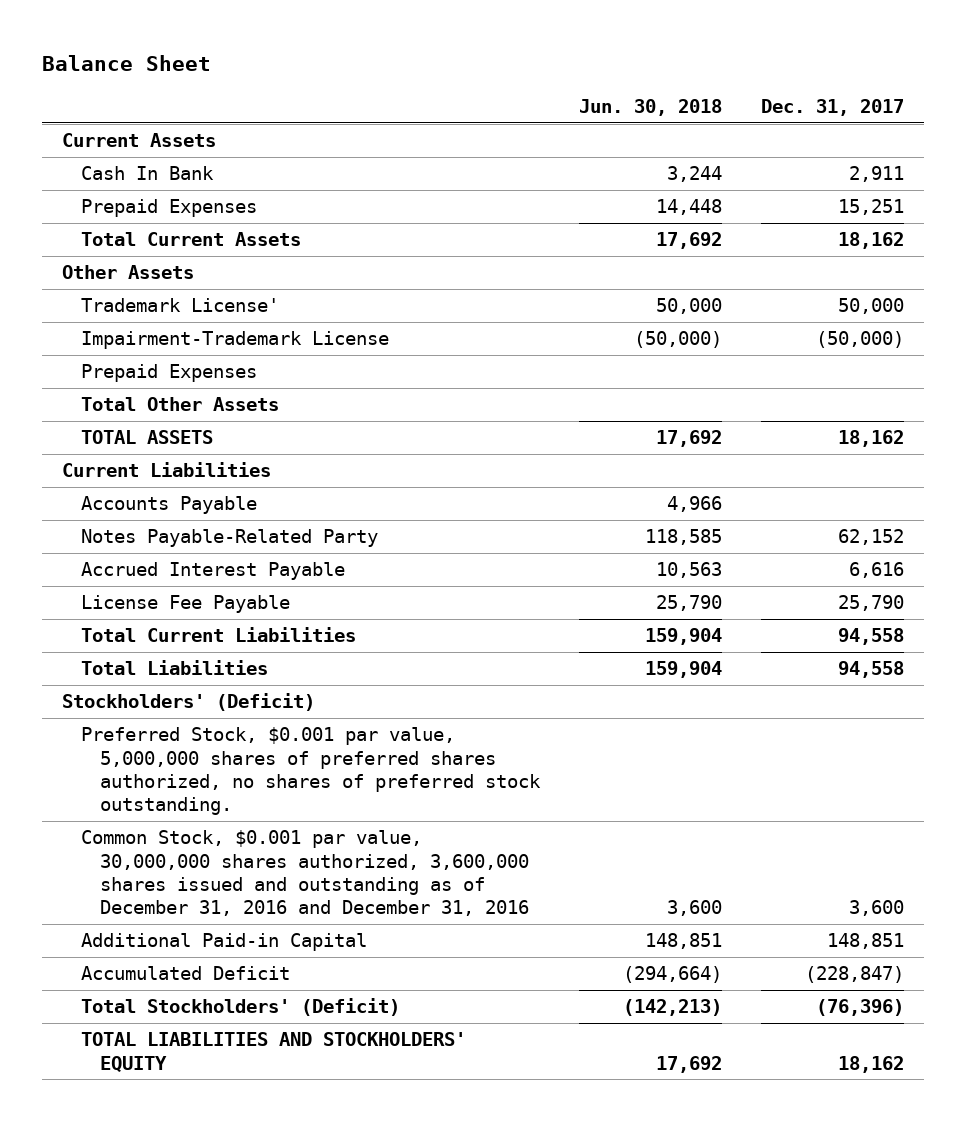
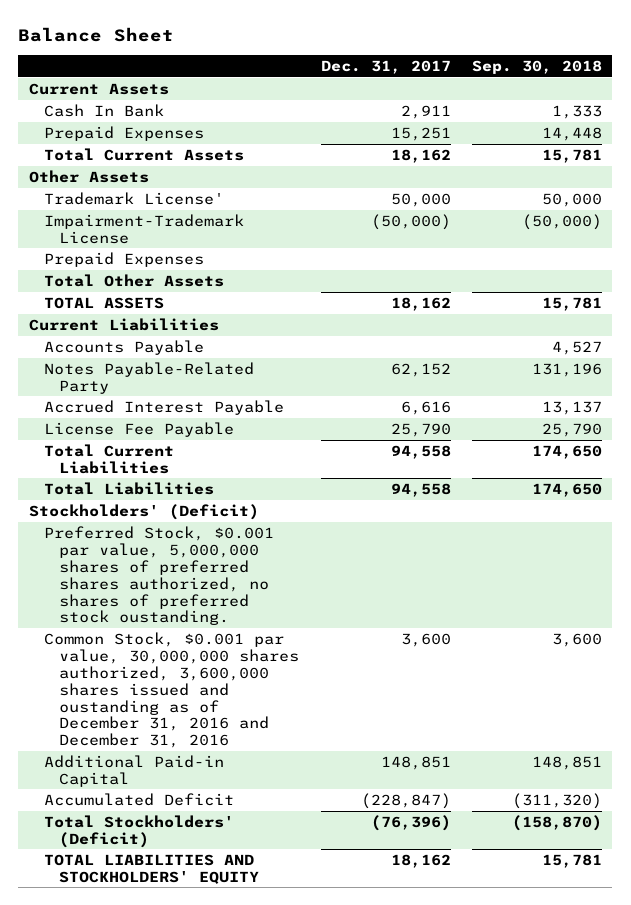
[579,98,723,116] Jun. 30, 2018 -> none
none -> [471,60,602,75] Sep. 30, 2018
[81,727,542,816] Preferred Stock, $0.001 par value, 5,000,000 shares of preferred shares authorized, no shares of preferred stock outstanding. -> [44,525,275,626] Preferred Stock, $0.001 par value, 5,000,000 shares of preferred shares authorized, no shares of preferred stock oustanding.
[81,830,530,917] Common Stock, $0.001 par value, 30,000,000 shares authorized, 3,600,000 shares issued and outstanding as of December 31, 2016 and December 31, 2016 -> [44,631,300,749] Common Stock, $0.001 par value, 30,000,000 shares authorized, 3,600,000 shares issued and oustanding as of December 31, 2016 and December 31, 2016

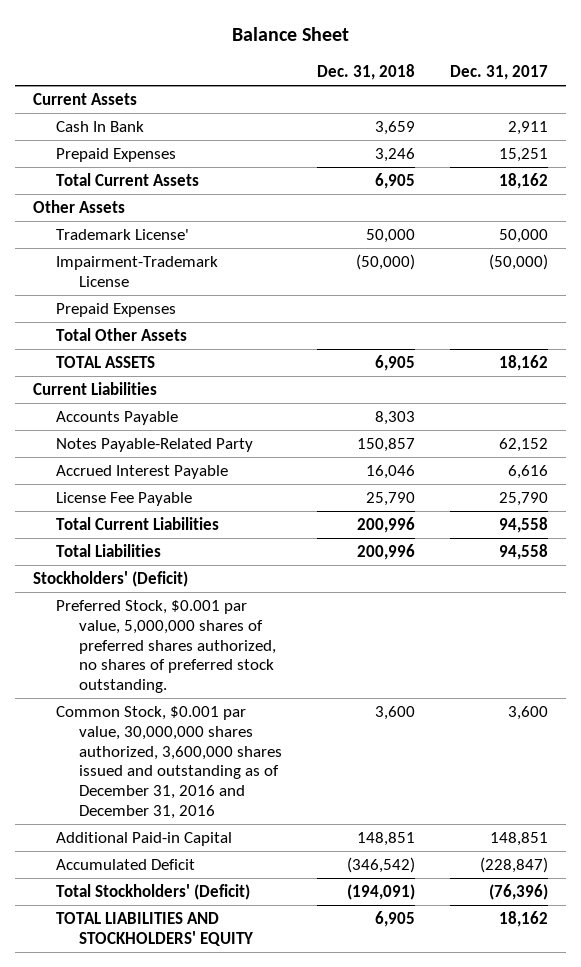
[471,60,602,75] Sep. 30, 2018 -> none
none -> [317,64,416,81] Dec. 31, 2018
[44,525,275,626] Preferred Stock, $0.001 par value, 5,000,000 shares of preferred shares authorized, no shares of preferred stock oustanding. -> [55,600,276,693] Preferred Stock, $0.001 par value, 5,000,000 shares of preferred shares authorized, no shares of preferred stock outstanding.
[44,631,300,749] Common Stock, $0.001 par value, 30,000,000 shares authorized, 3,600,000 shares issued and oustanding as of December 31, 2016 and December 31, 2016 -> [55,706,282,819] Common Stock, $0.001 par value, 30,000,000 shares authorized, 3,600,000 shares issued and outstanding as of December 31, 2016 and December 31, 2016

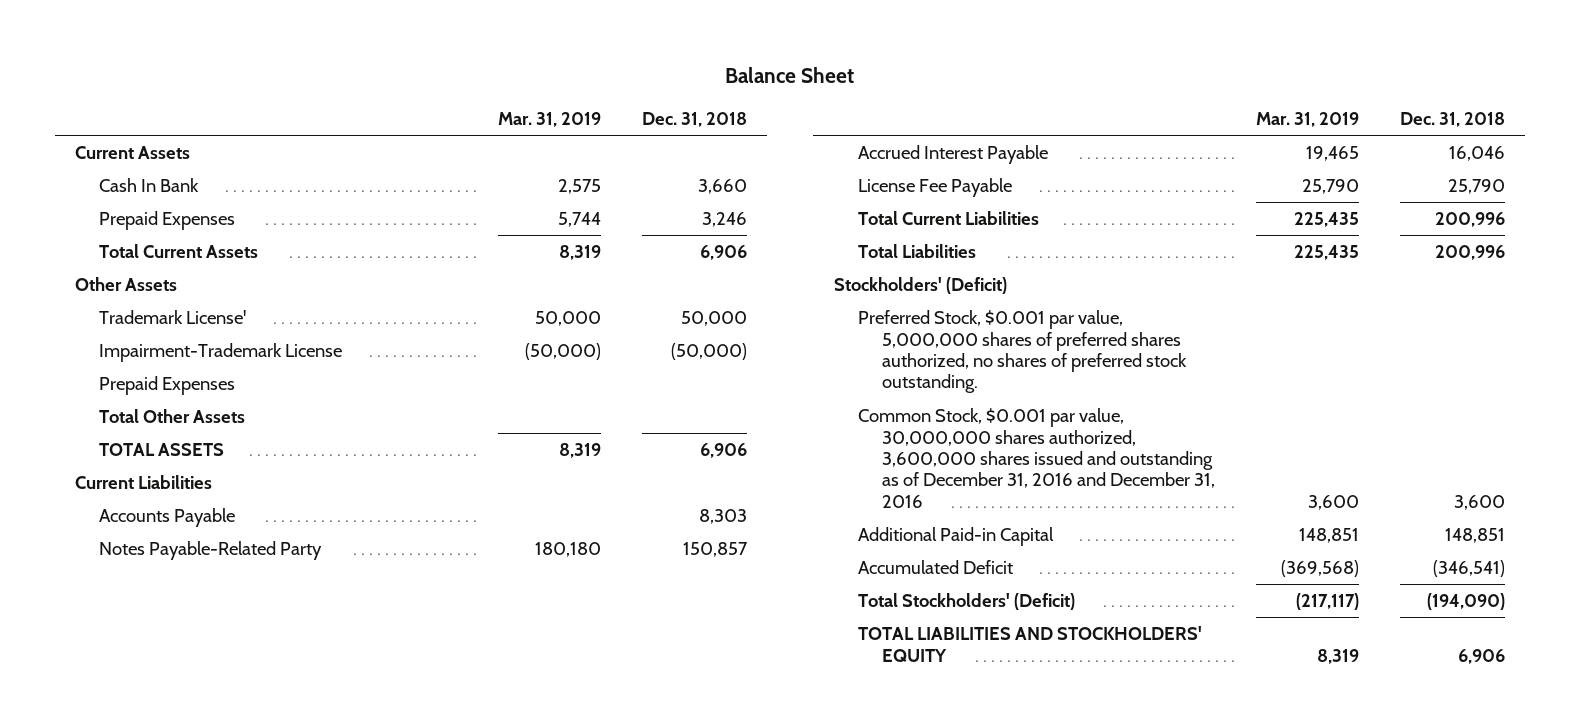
[450,65,549,81] Dec. 31, 2017 -> none
none -> [497,112,601,128] Mar. 31, 2019
[375,121,416,136] 3,659 -> [697,179,747,195] 3,660
[375,173,416,190] 6,905 -> [699,245,747,261] 6,906
[375,355,416,372] 6,905 -> [699,443,747,459] 6,906
[347,857,416,874] (346,542) -> [1432,560,1505,578] (346,541)
[347,884,416,901] (194,091) -> [1426,593,1505,611] (194,090)
[375,911,416,928] 6,905 -> [1457,648,1505,664] 6,906

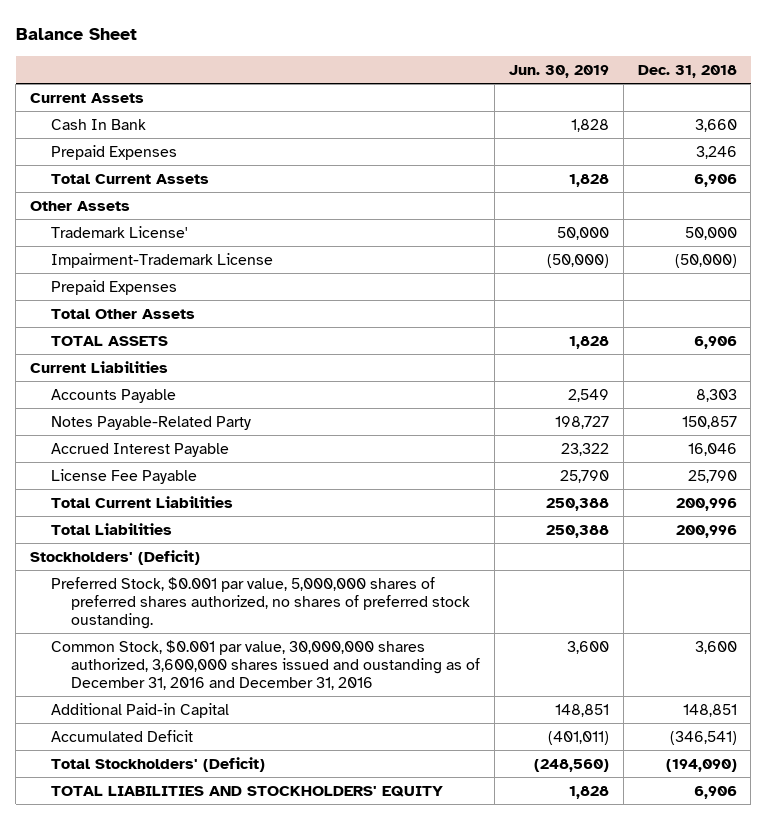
[497,112,601,128] Mar. 31, 2019 -> none
none -> [508,65,609,79] Jun. 30, 2019
[857,310,1187,394] Preferred Stock, $0.001 par value, 5,000,000 shares of preferred shares authorized, no shares of preferred stock outstanding. -> [50,576,470,630] Preferred Stock, $0.001 par value, 5,000,000 shares of preferred shares authorized, no shares of preferred stock oustanding.
[857,408,1215,508] Common Stock, $0.001 par value, 30,000,000 shares authorized, 3,600,000 shares issued and outstanding as of December 31, 2016 and December 31, 2016 -> [50,639,480,691] Common Stock, $0.001 par value, 30,000,000 shares authorized, 3,600,000 shares issued and oustanding as of December 31, 2016 and December 31, 2016

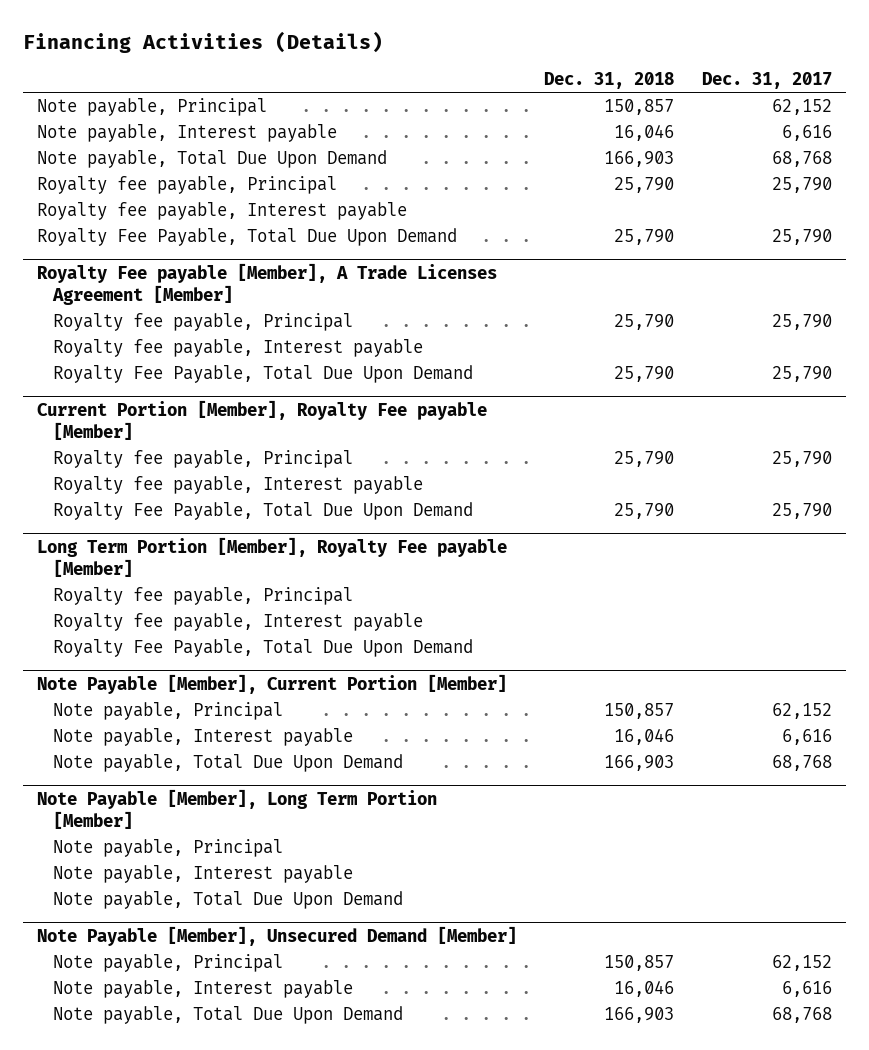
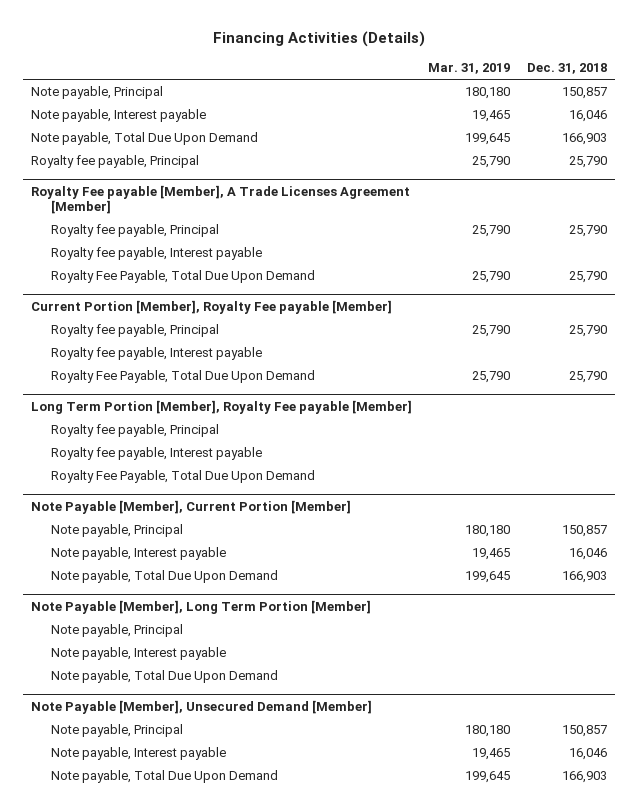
[702,71,833,89] Dec. 31, 2017 -> none
none -> [428,63,511,75] Mar. 31, 2019
[36,201,407,220] Royalty fee payable, Interest payable -> none
[36,227,457,246] Royalty Fee Payable, Total Due Upon Demand -> none

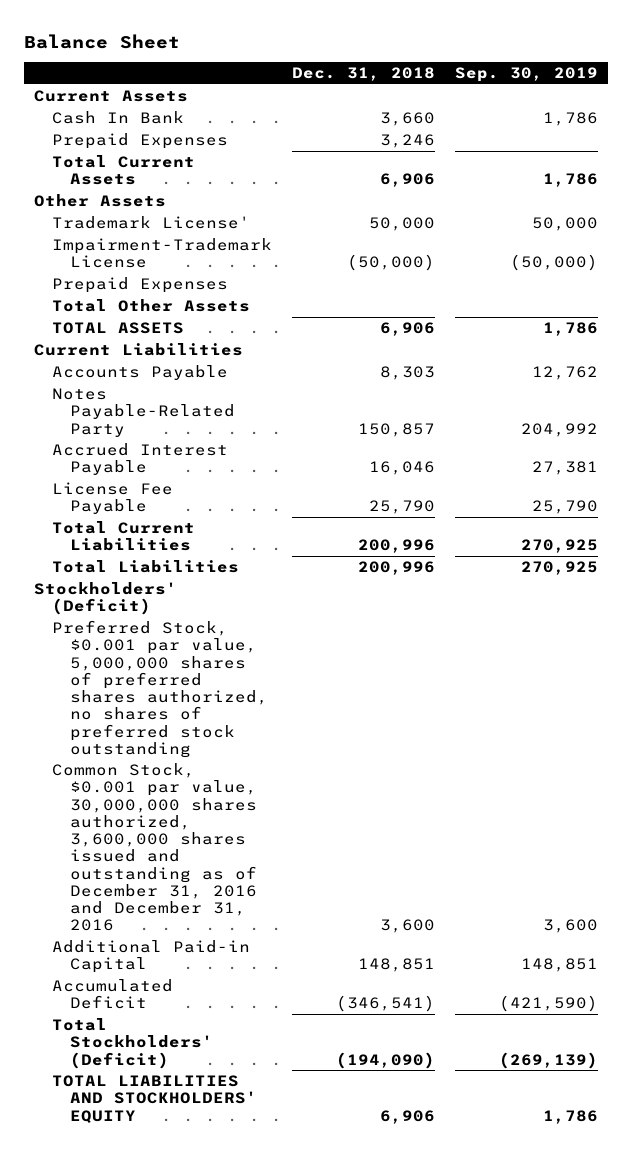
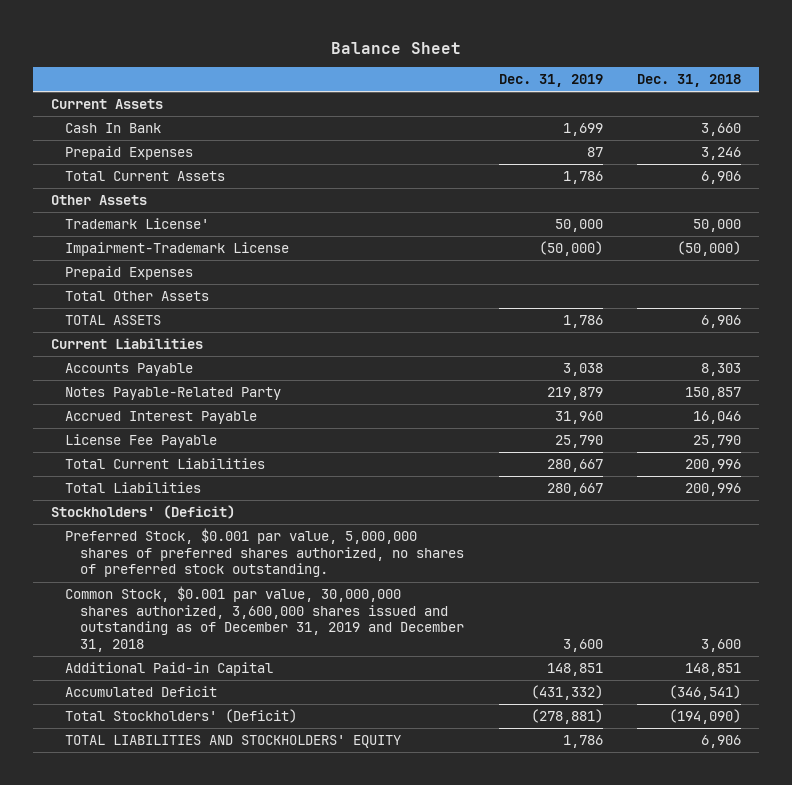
[454,67,598,83] Sep. 30, 2019 -> none
none -> [498,74,603,88] Dec. 31, 2019
[51,620,268,758] Preferred Stock, $0.001 par value, 5,000,000 shares of preferred shares authorized, no shares of preferred stock outstanding -> [65,527,464,578] Preferred Stock, $0.001 par value, 5,000,000 shares of preferred shares authorized, no shares of preferred stock outstanding.
[51,763,257,932] Common Stock, $0.001 par value, 30,000,000 shares authorized, 3,600,000 shares issued and outstanding as of December 31, 2016 and December 31, 2016 -> [65,585,464,653] Common Stock, $0.001 par value, 30,000,000 shares authorized, 3,600,000 shares issued and outstanding as of December 31, 2019 and December 31, 2018

